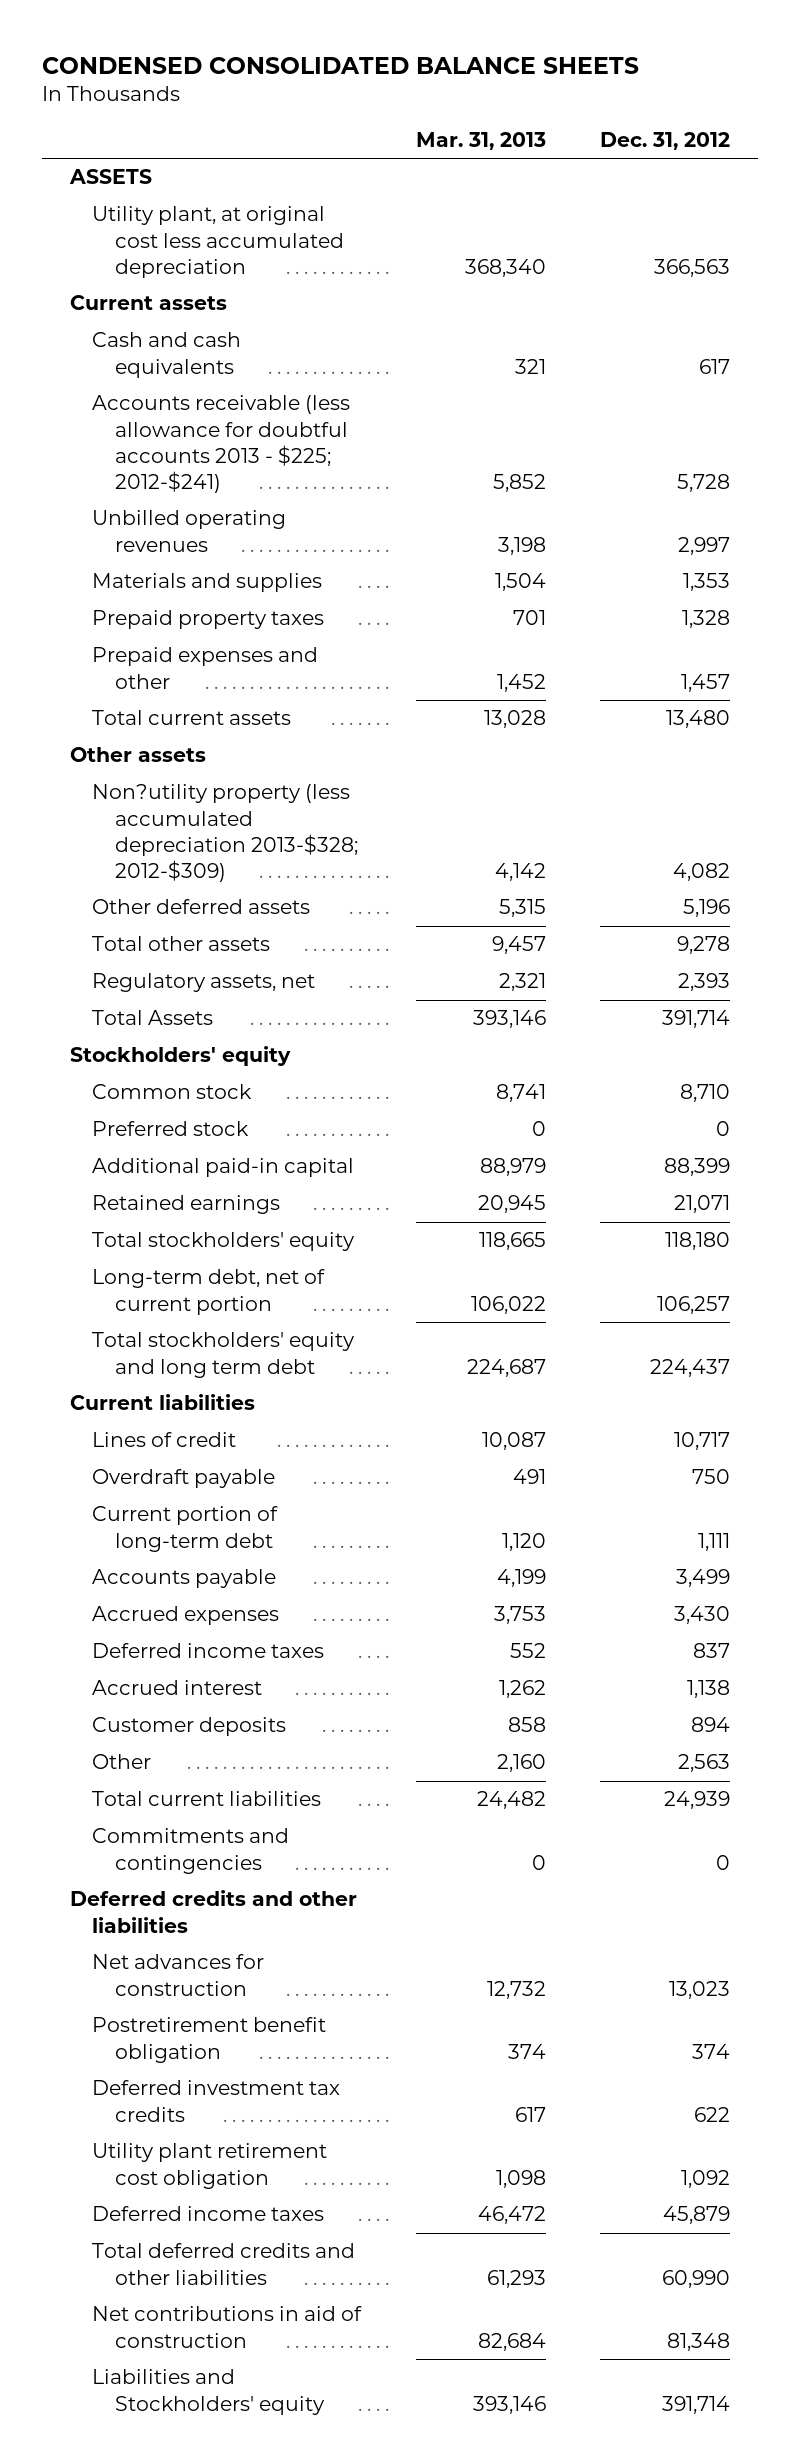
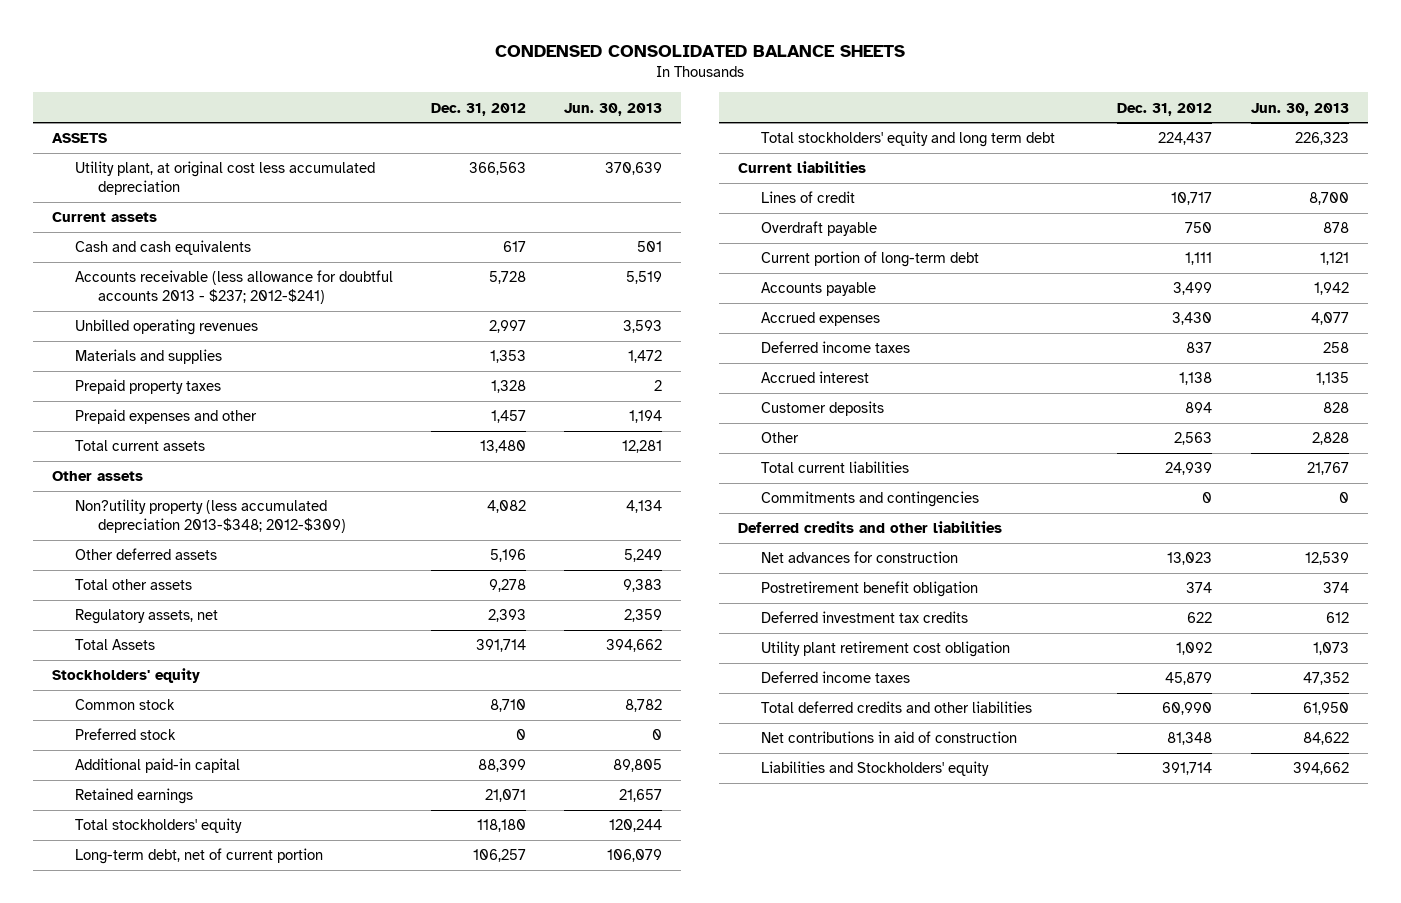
[415,132,546,151] Mar. 31, 2013 -> none
none -> [564,102,663,116] Jun. 30, 2013
[92,395,351,494] Accounts receivable (less allowance for doubtful accounts 2013 - $225; 2012-$241) -> [75,270,394,304] Accounts receivable (less allowance for doubtful accounts 2013 - $237; 2012-$241)
[92,784,358,883] Non?utility property (less accumulated depreciation 2013-$328; 2012-$309) -> [75,499,347,533] Non?utility property (less accumulated depreciation 2013-$348; 2012-$309)

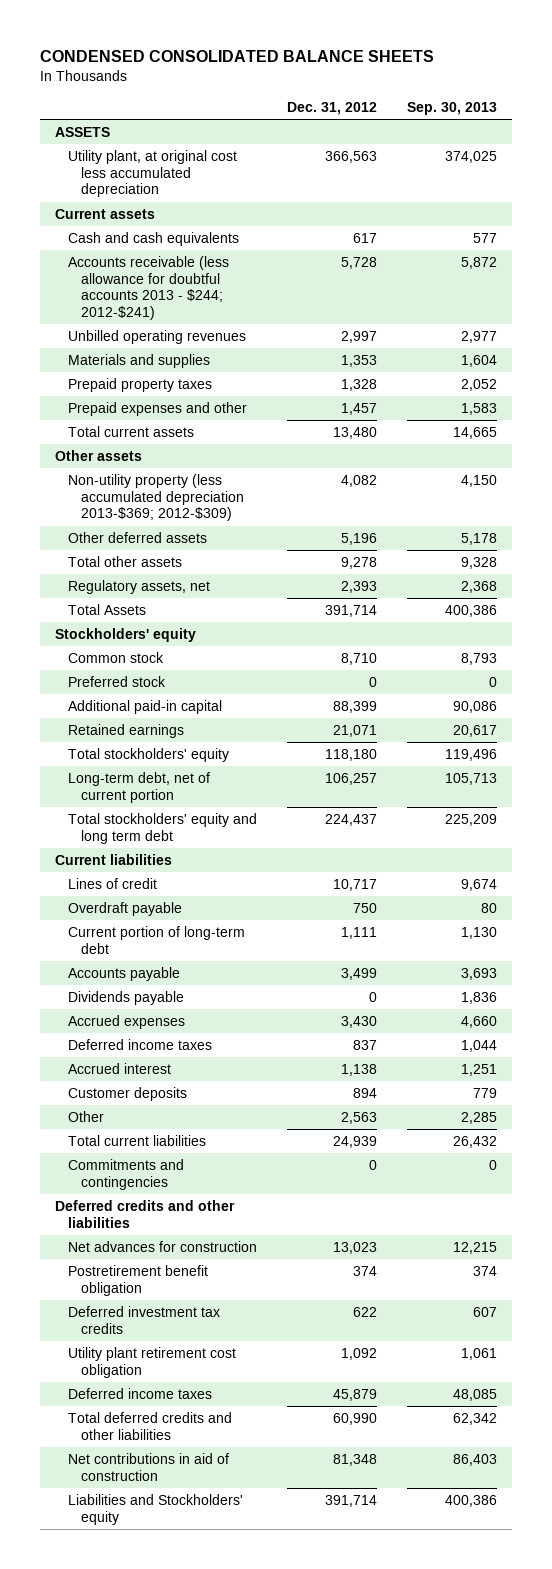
[564,102,663,116] Jun. 30, 2013 -> none
none -> [406,101,497,115] Sep. 30, 2013
[75,270,394,304] Accounts receivable (less allowance for doubtful accounts 2013 - $237; 2012-$241) -> [68,255,230,321] Accounts receivable (less allowance for doubtful accounts 2013 - $244; 2012-$241)
[75,499,347,533] Non?utility property (less accumulated depreciation 2013-$348; 2012-$309) -> [68,473,245,522] Non-utility property (less accumulated depreciation 2013-$369; 2012-$309)
none -> [68,990,185,1005] Dividends payable

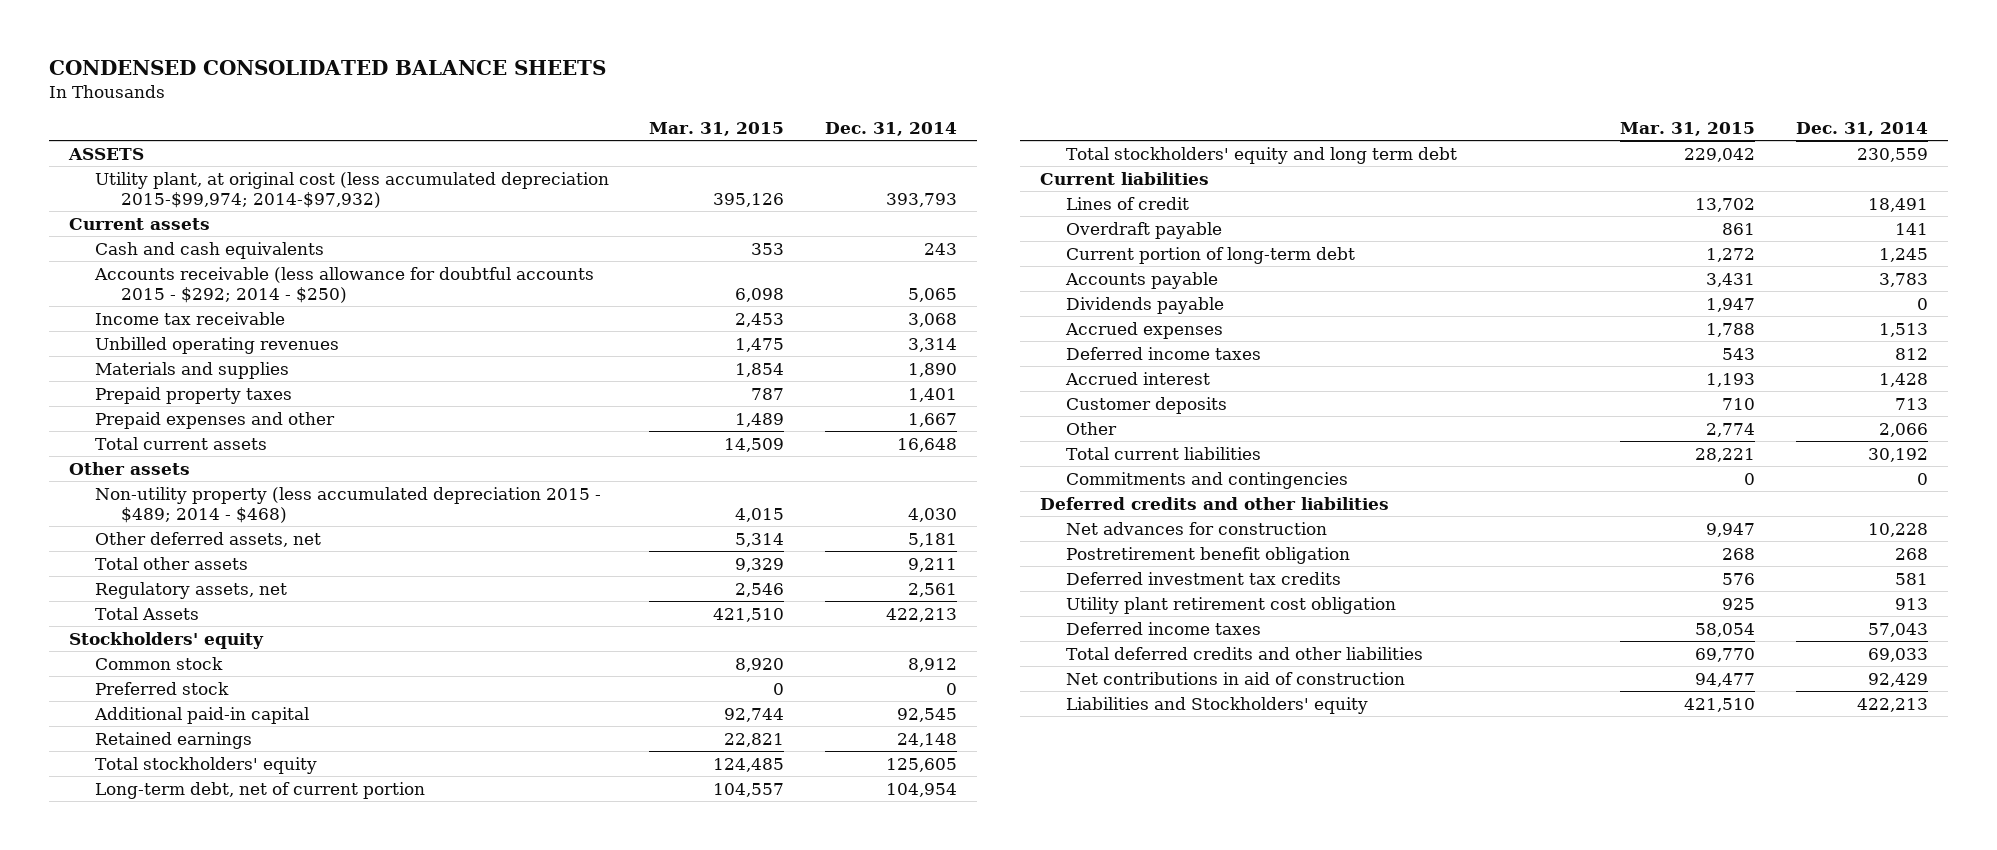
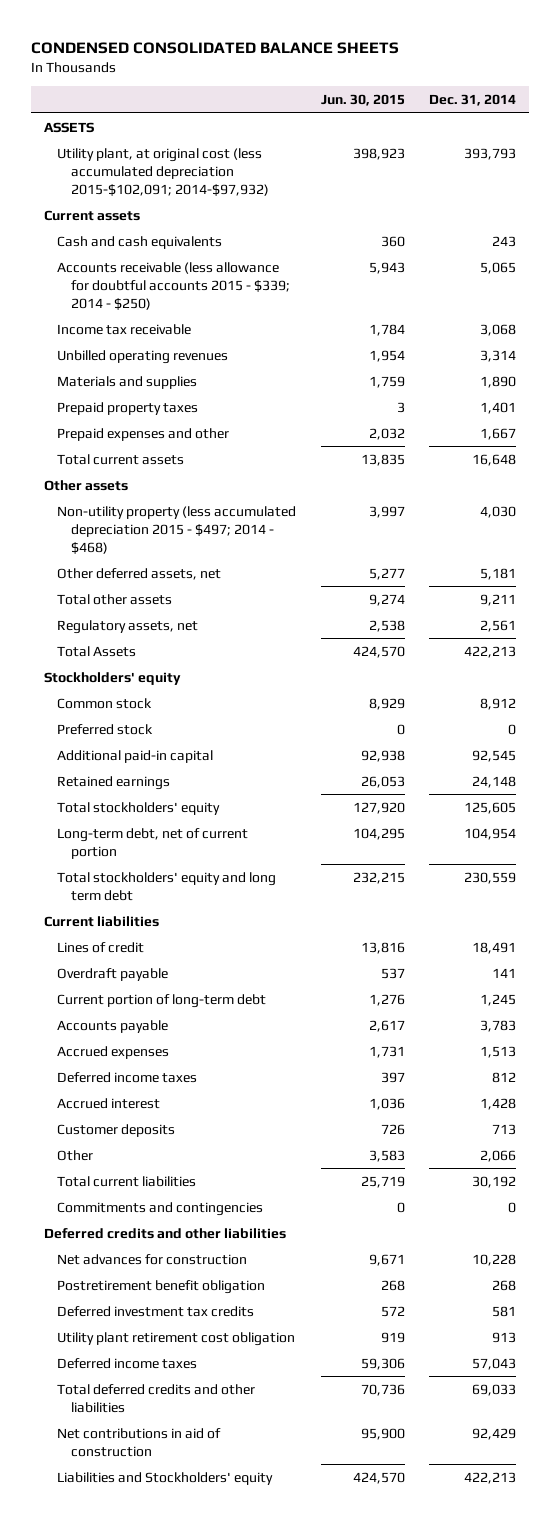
[649,122,785,137] Mar. 31, 2015 -> none
none -> [320,94,405,107] Jun. 30, 2015
[94,171,609,208] Utility plant, at original cost (less accumulated depreciation 2015-$99,974; 2014-$97,932) -> [57,147,269,196] Utility plant, at original cost (less accumulated depreciation 2015-$102,091; 2014-$97,932)
[93,266,594,303] Accounts receivable (less allowance for doubtful accounts 2015 - $292; 2014 - $250) -> [57,261,290,310] Accounts receivable (less allowance for doubtful accounts 2015 - $339; 2014 - $250)
[94,486,601,523] Non-utility property (less accumulated depreciation 2015 - $489; 2014 - $468) -> [57,505,297,554] Non-utility property (less accumulated depreciation 2015 - $497; 2014 - $468)
[1065,296,1224,314] Dividends payable -> none

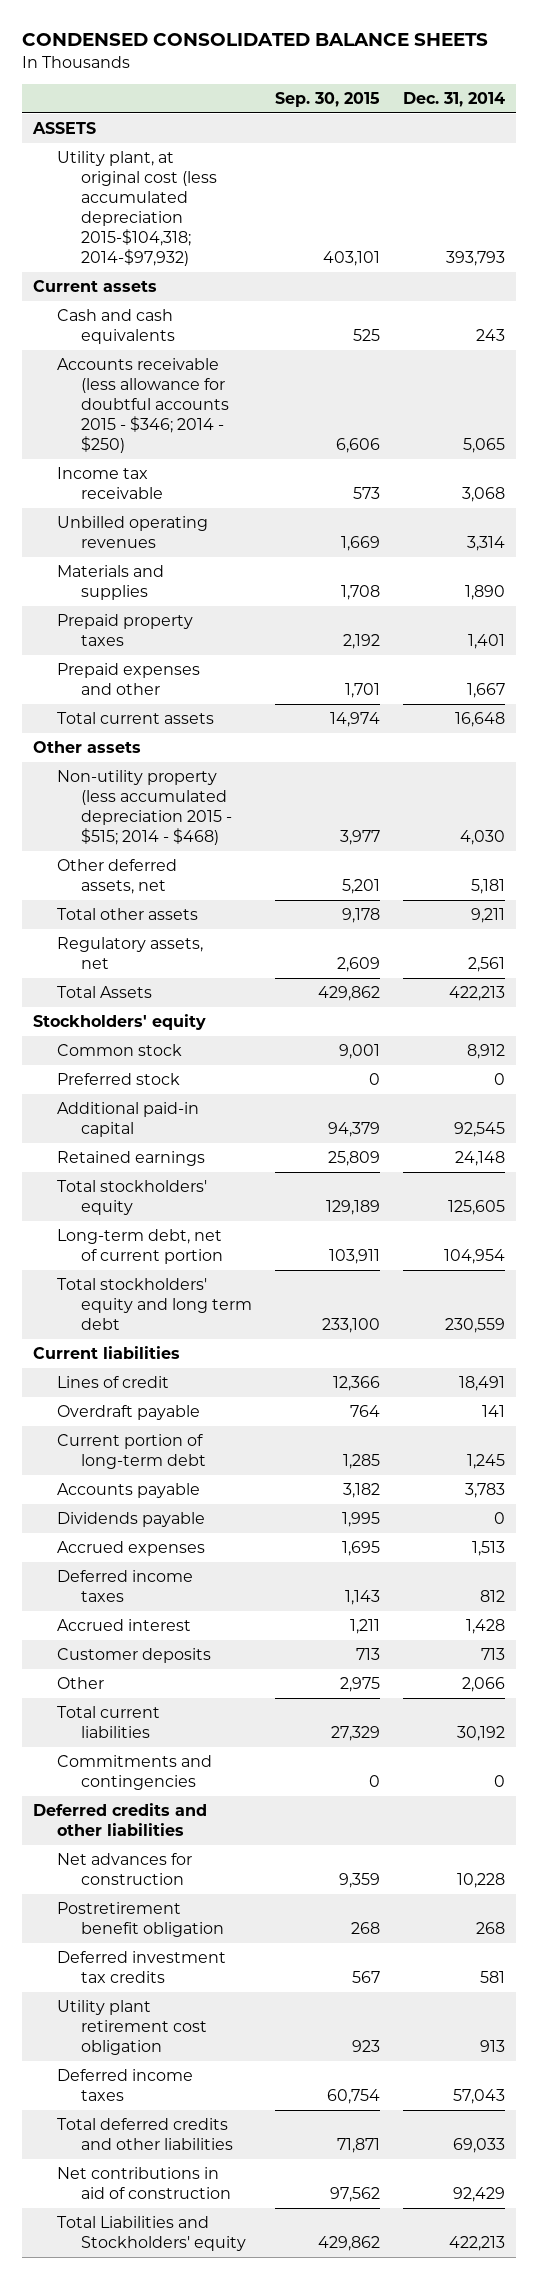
[320,94,405,107] Jun. 30, 2015 -> none
none -> [274,91,380,107] Sep. 30, 2015
[57,147,269,196] Utility plant, at original cost (less accumulated depreciation 2015-$102,091; 2014-$97,932) -> [56,151,217,267] Utility plant, at original cost (less accumulated depreciation 2015-$104,318; 2014-$97,932)
[57,261,290,310] Accounts receivable (less allowance for doubtful accounts 2015 - $339; 2014 - $250) -> [56,358,229,454] Accounts receivable (less allowance for doubtful accounts 2015 - $346; 2014 - $250)
[57,505,297,554] Non-utility property (less accumulated depreciation 2015 - $497; 2014 - $468) -> [56,770,232,846] Non-utility property (less accumulated depreciation 2015 - $515; 2014 - $468)
none -> [56,1512,205,1528] Dividends payable
[57,1471,274,1485] Liabilities and Stockholders' equity -> [56,2216,246,2252] Total Liabilities and Stockholders' equity

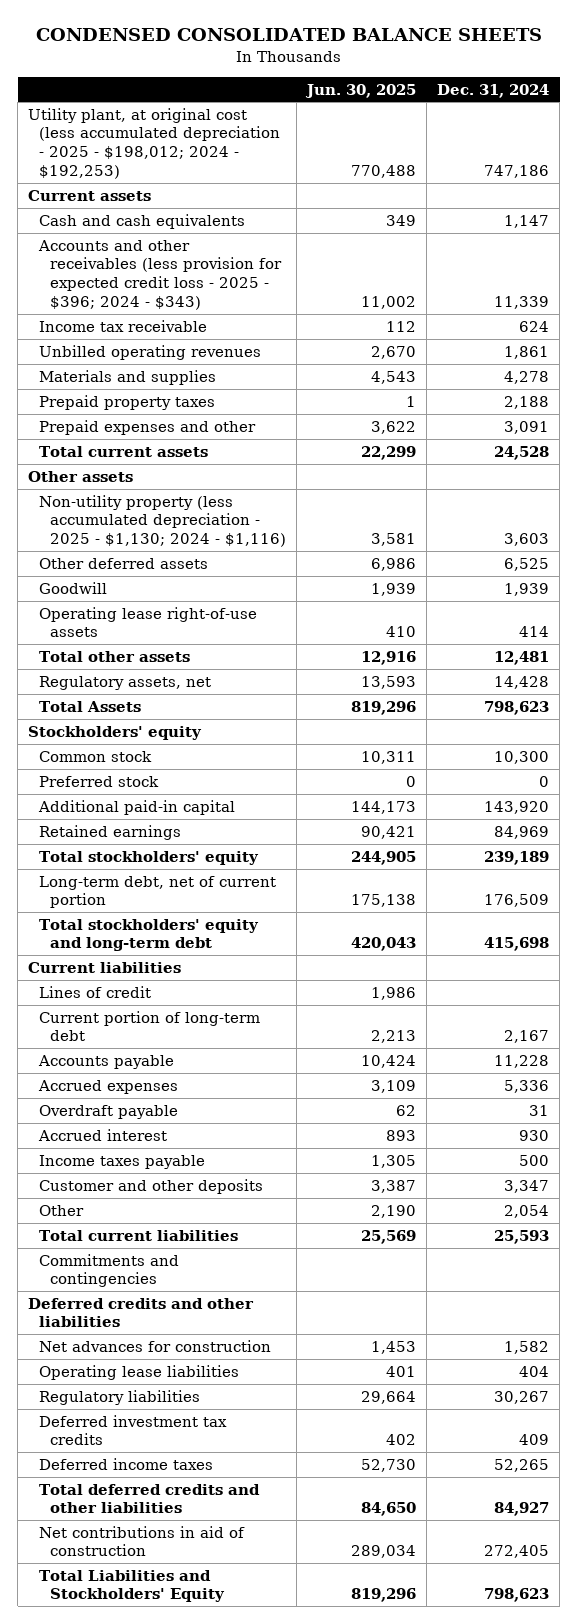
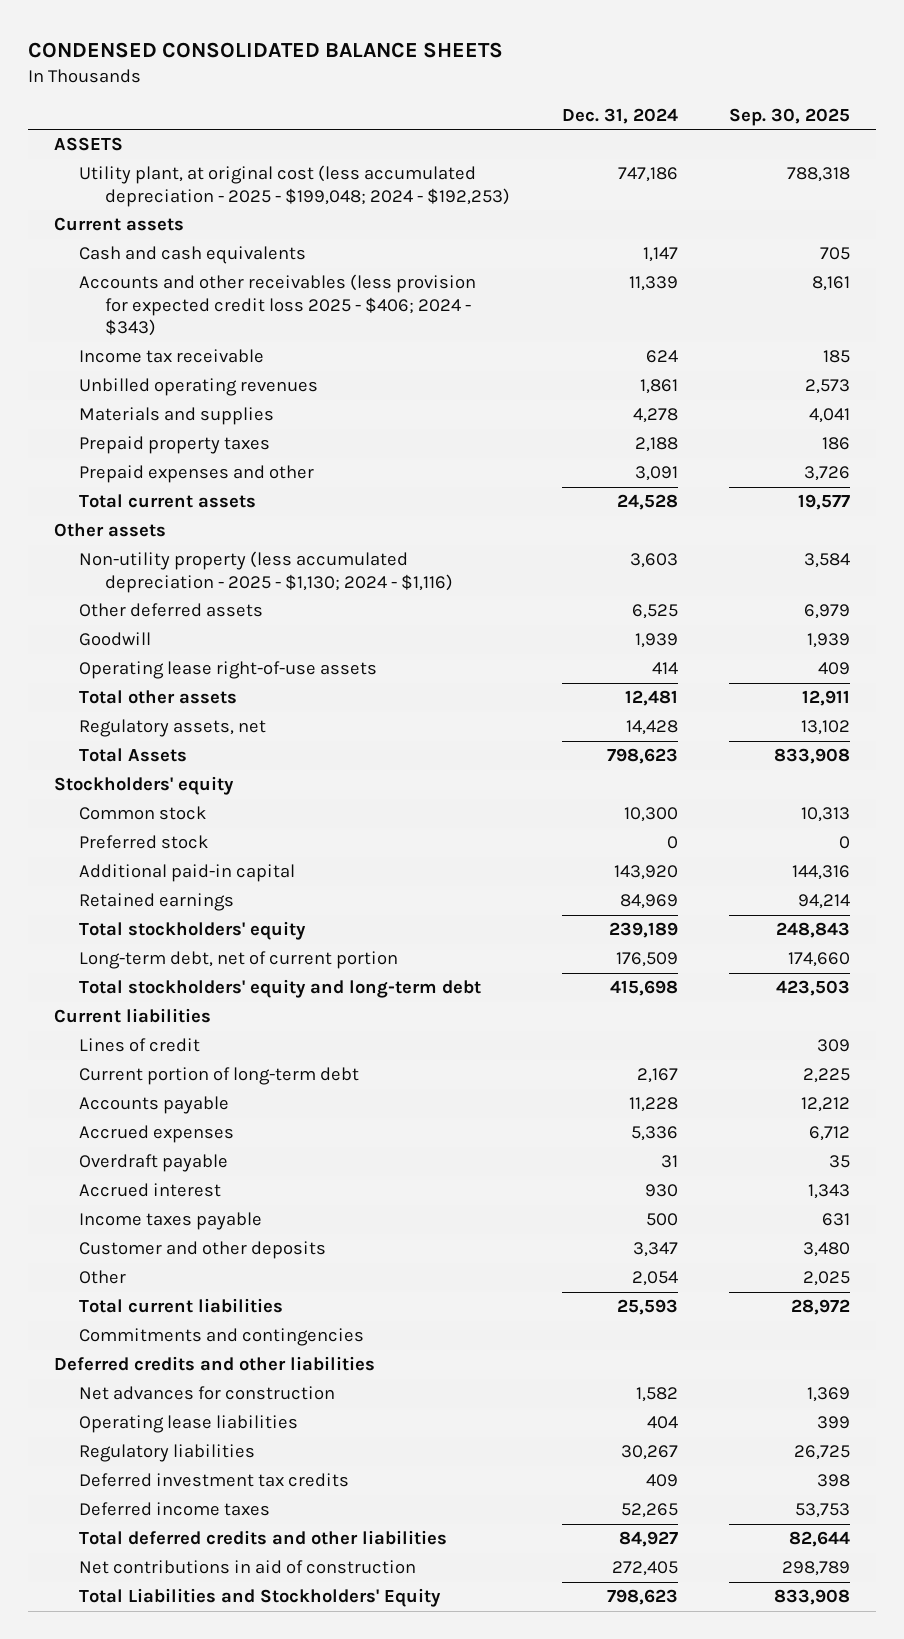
[305,83,417,98] Jun. 30, 2025 -> none
none -> [729,107,851,126] Sep. 30, 2025
none -> [53,137,123,152] ASSETS
[28,107,281,179] Utility plant, at original cost (less accumulated depreciation - 2025 - $198,012; 2024 - $192,253) -> [79,165,511,207] Utility plant, at original cost (less accumulated depreciation - 2025 - $199,048; 2024 - $192,253)
[38,239,282,310] Accounts and other receivables (less provision for expected credit loss - 2025 - $396; 2024 - $343) -> [79,274,477,337] Accounts and other receivables (less provision for expected credit loss 2025 - $406; 2024 - $343)

